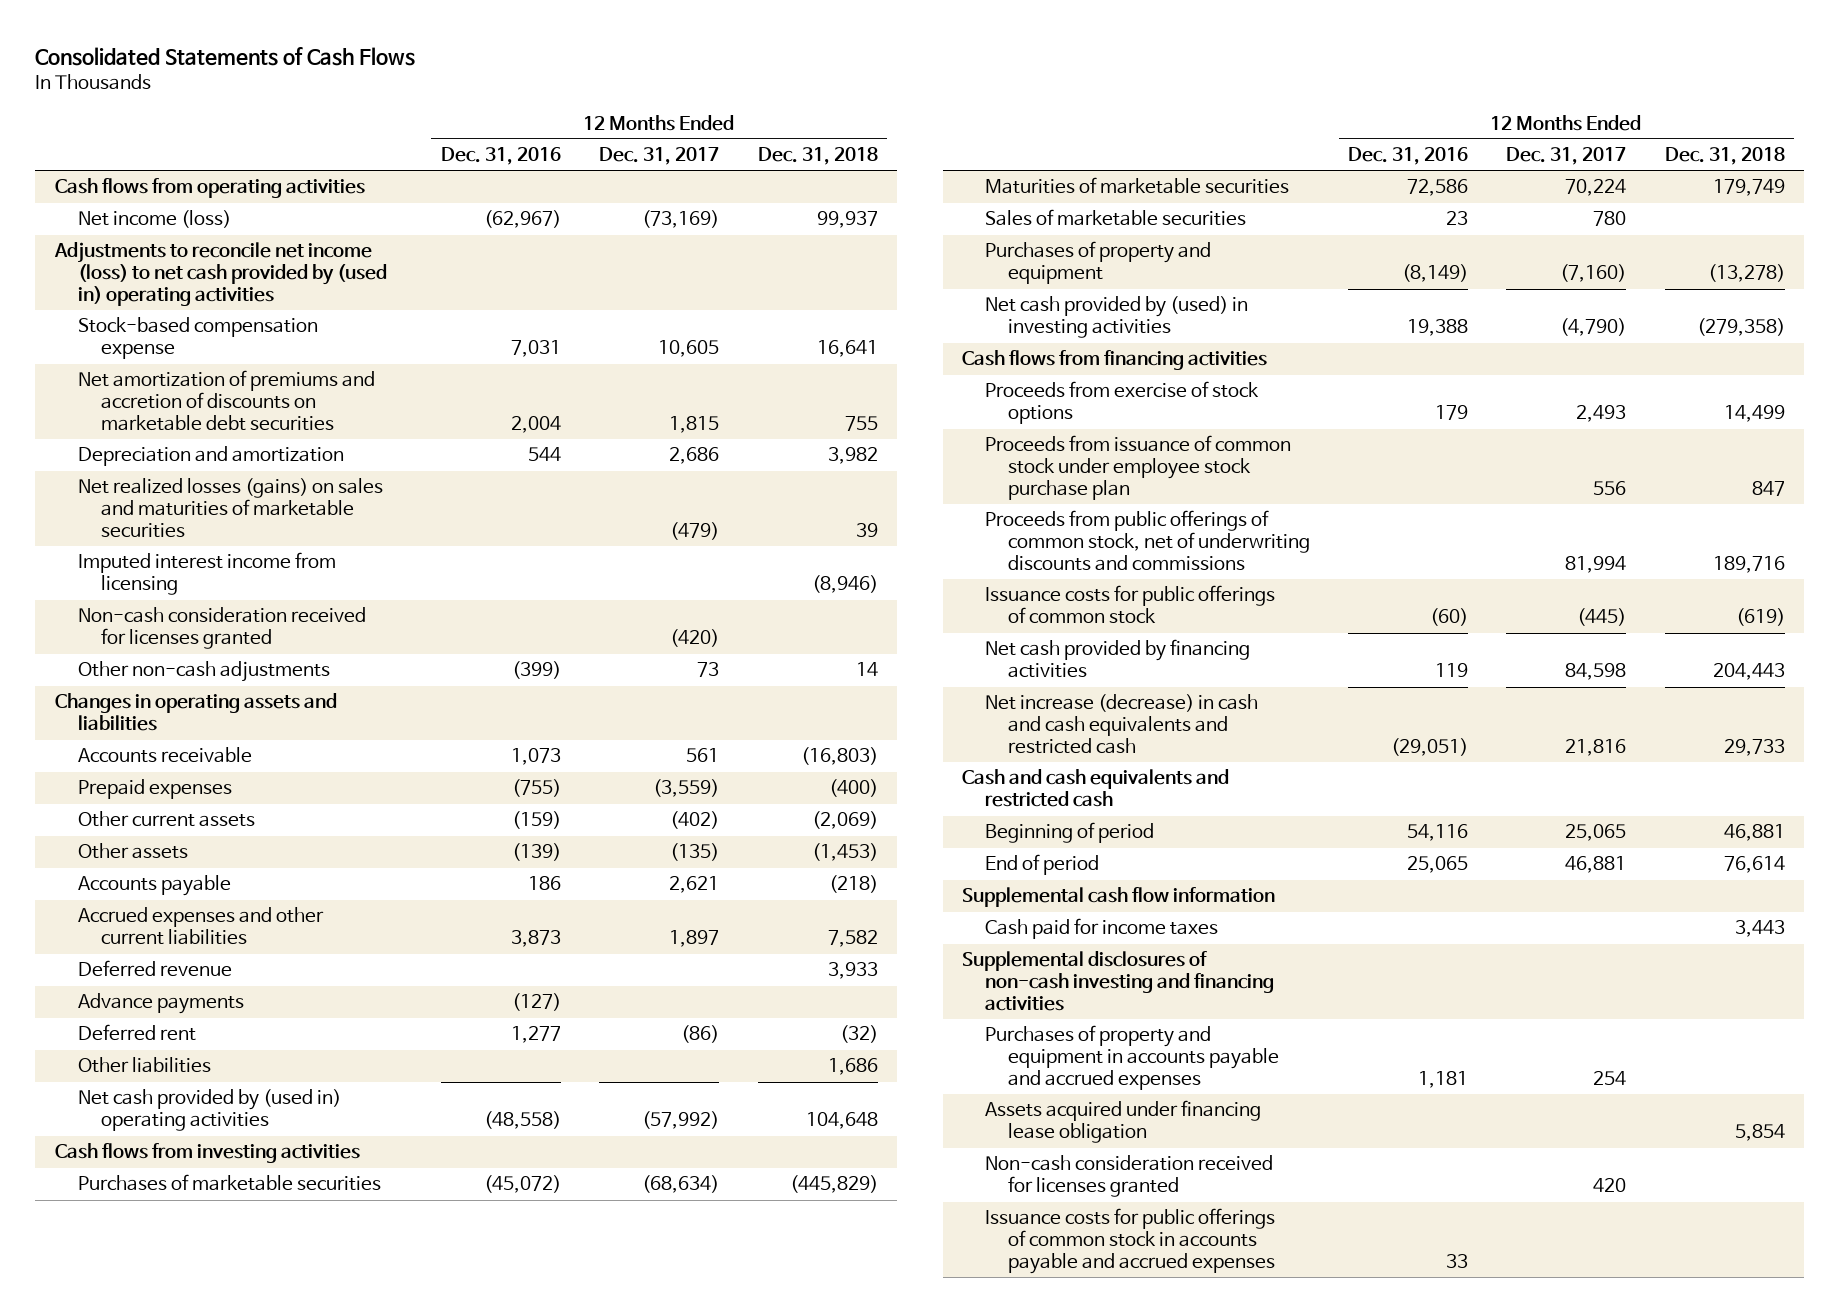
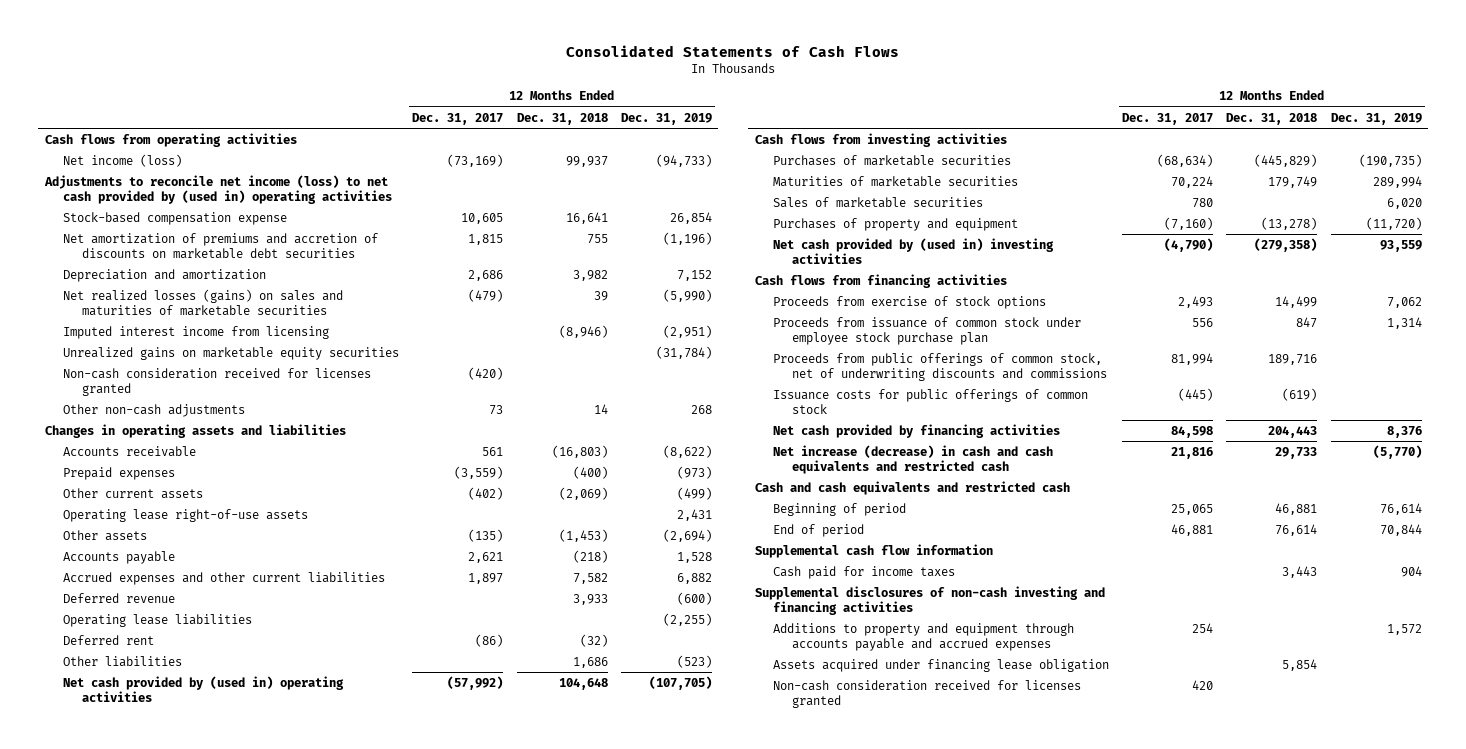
[440,147,561,166] Dec. 31, 2016 -> none
none -> [620,112,712,125] Dec. 31, 2019
none -> [63,346,400,360] Unrealized gains on marketable equity securities
none -> [63,508,309,522] Operating lease right-of-use assets
[77,993,244,1015] Advance payments -> none
none -> [63,613,253,627] Operating lease liabilities
[984,296,1248,339] Net cash provided by (used) in investing activities -> [773,237,1055,264] Net cash provided by (used in) investing activities
[984,1025,1279,1091] Purchases of property and equipment in accounts payable and accrued expenses -> [773,622,1075,651] Additions to property and equipment through accounts payable and accrued expenses
[984,1208,1275,1275] Issuance costs for public offerings of common stock in accounts payable and accrued expenses -> none

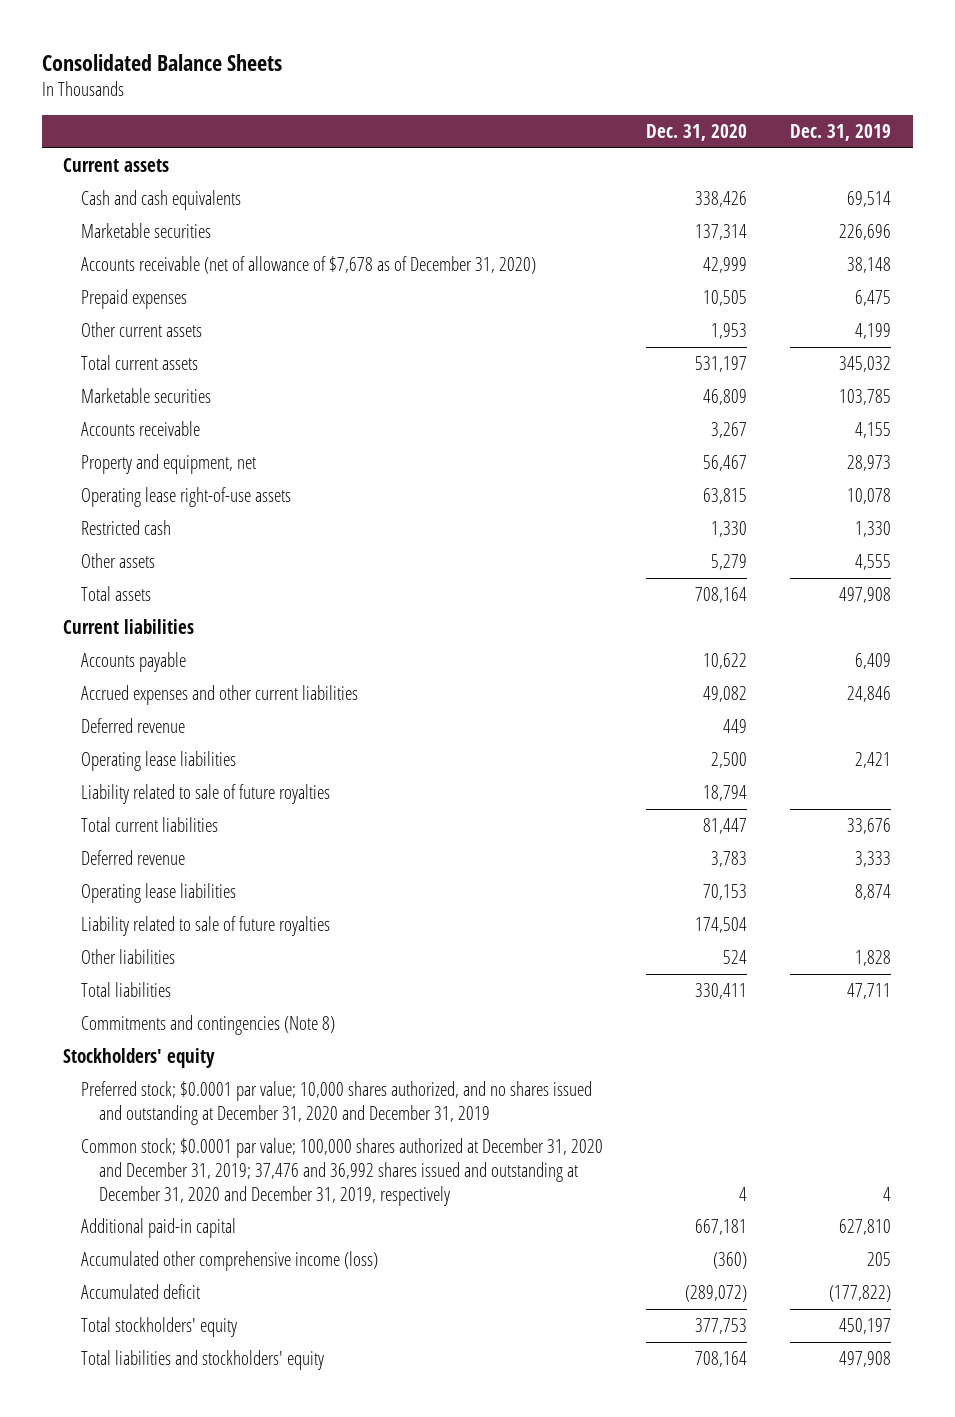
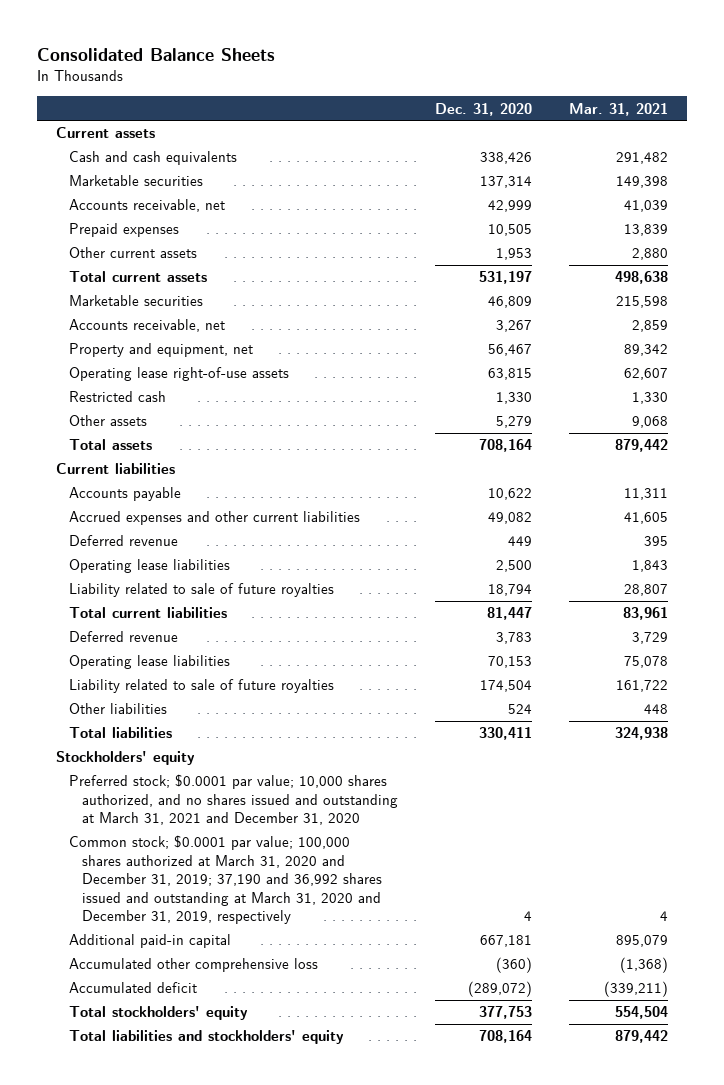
[790,123,892,141] Dec. 31, 2019 -> none
none -> [569,102,669,116] Mar. 31, 2021
[81,256,537,275] Accounts receivable (net of allowance of $7,678 as of December 31, 2020) -> [68,199,225,213] Accounts receivable, net
[81,421,201,437] Accounts receivable -> [68,319,225,333] Accounts receivable, net
[81,1015,336,1036] Commitments and contingencies (Note 8) -> none
[81,1081,593,1125] Preferred stock; $0.0001 par value; 10,000 shares authorized, and no shares issued and outstanding at December 31, 2020 and December 31, 2019 -> [68,774,398,826] Preferred stock; $0.0001 par value; 10,000 shares authorized, and no shares issued and outstanding at March 31, 2021 and December 31, 2020
[81,1138,604,1206] Common stock; $0.0001 par value; 100,000 shares authorized at December 31, 2020 and December 31, 2019; 37,476 and 36,992 shares issued and outstanding at December 31, 2020 and December 31, 2019, respectively -> [68,835,382,924] Common stock; $0.0001 par value; 100,000 shares authorized at March 31, 2020 and December 31, 2019; 37,190 and 36,992 shares issued and outstanding at March 31, 2020 and December 31, 2019, respectively
[81,1251,379,1272] Accumulated other comprehensive income (loss) -> [68,958,318,973] Accumulated other comprehensive loss

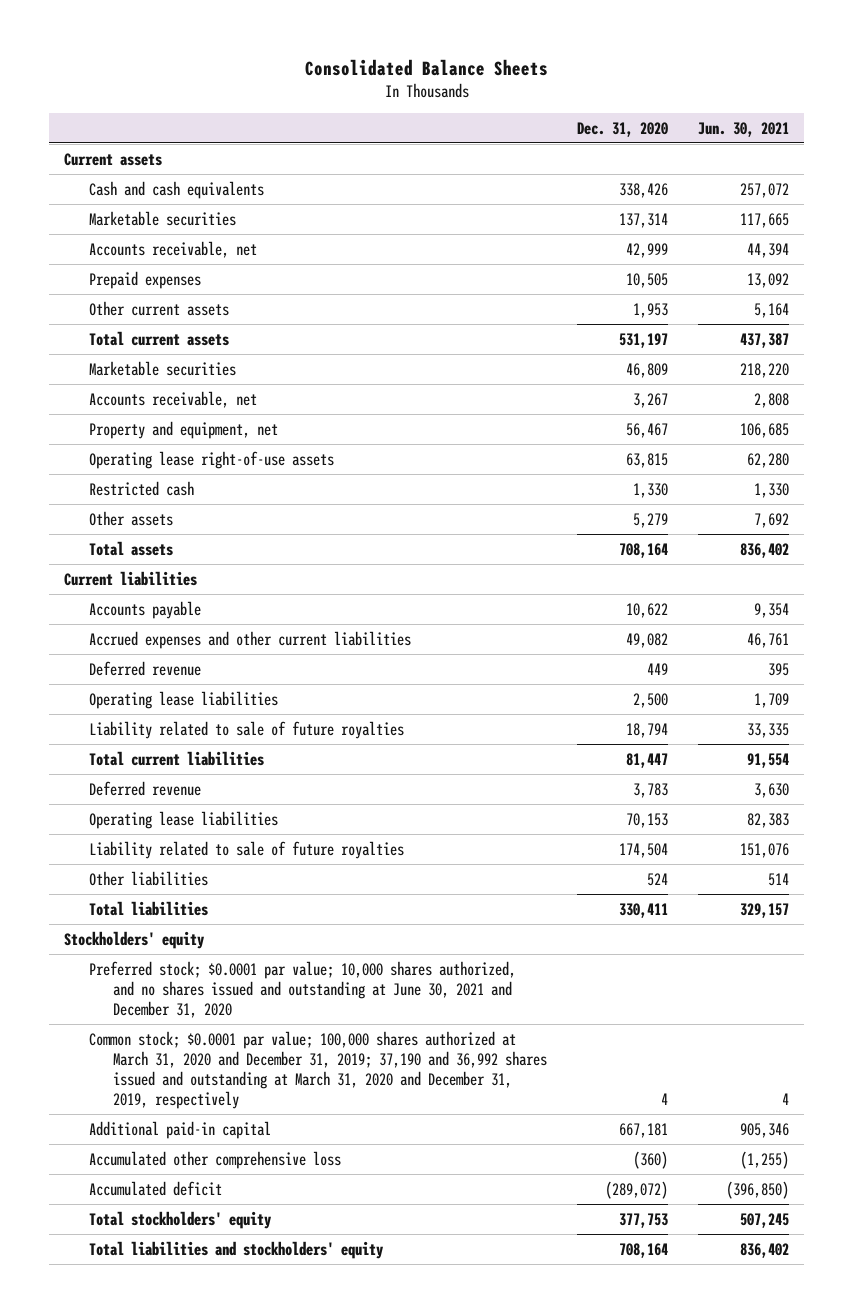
[569,102,669,116] Mar. 31, 2021 -> none
none -> [698,121,790,137] Jun. 30, 2021
[68,774,398,826] Preferred stock; $0.0001 par value; 10,000 shares authorized, and no shares issued and outstanding at March 31, 2021 and December 31, 2020 -> [88,960,516,1018] Preferred stock; $0.0001 par value; 10,000 shares authorized, and no shares issued and outstanding at June 30, 2021 and December 31, 2020

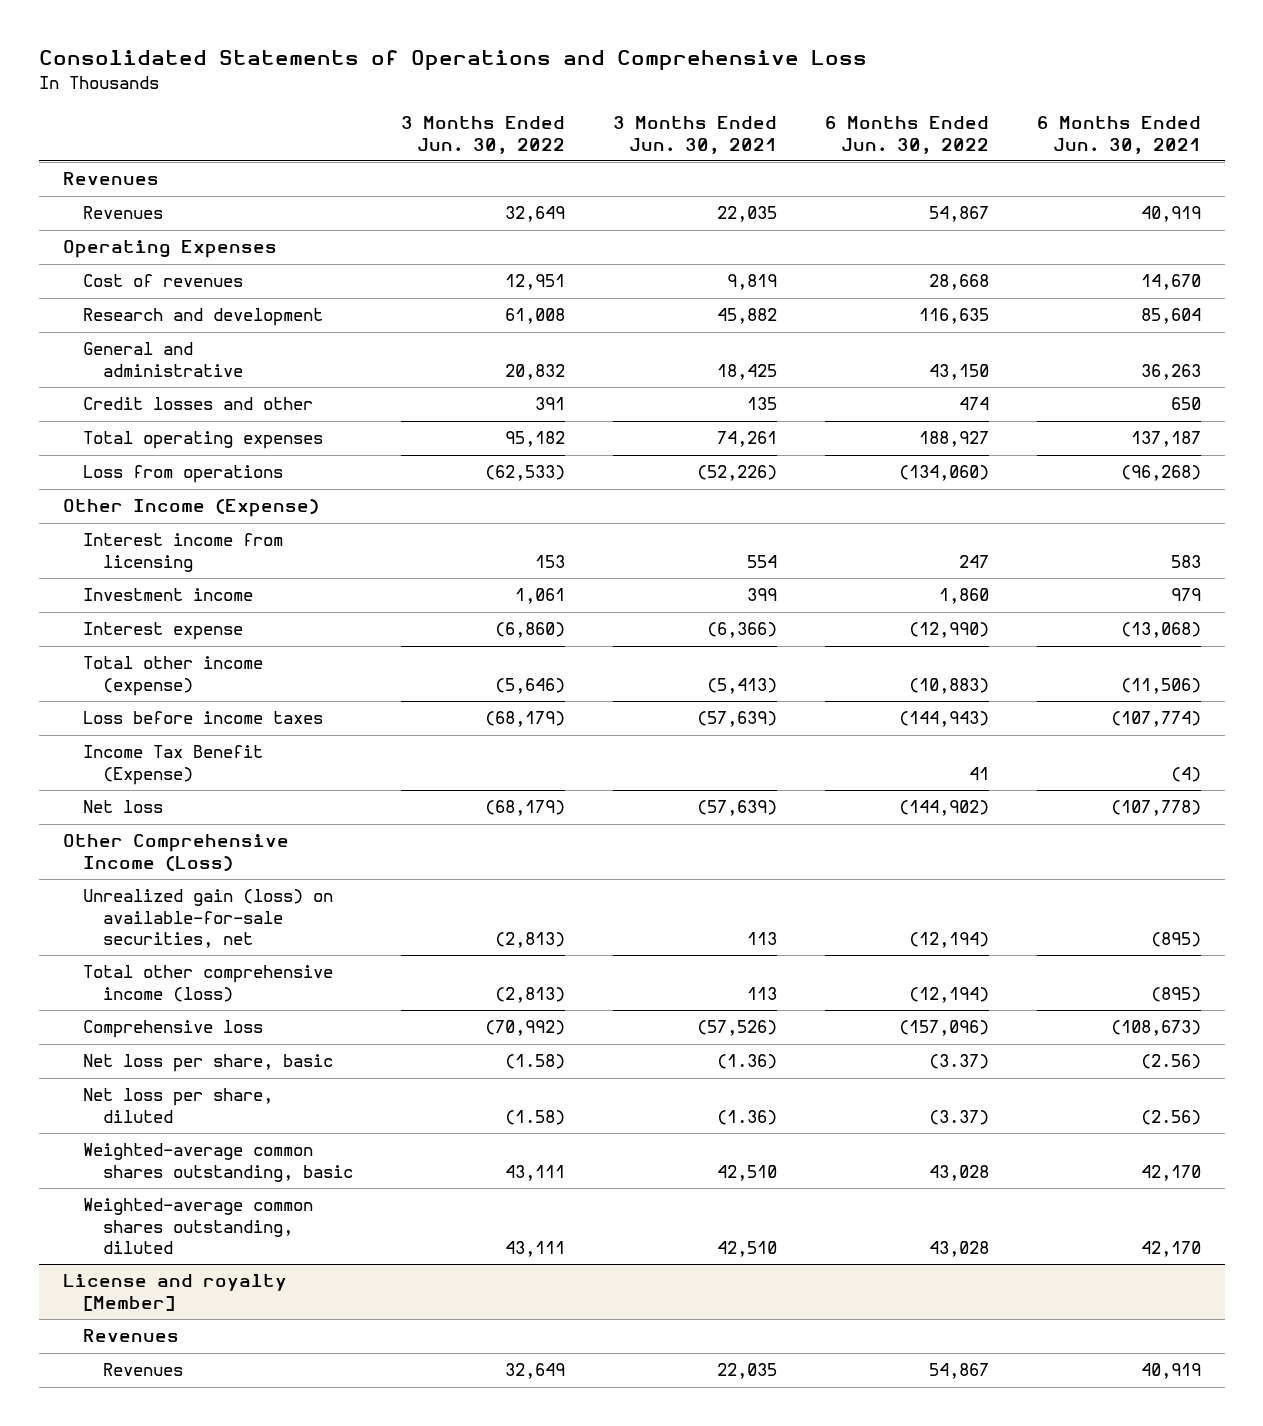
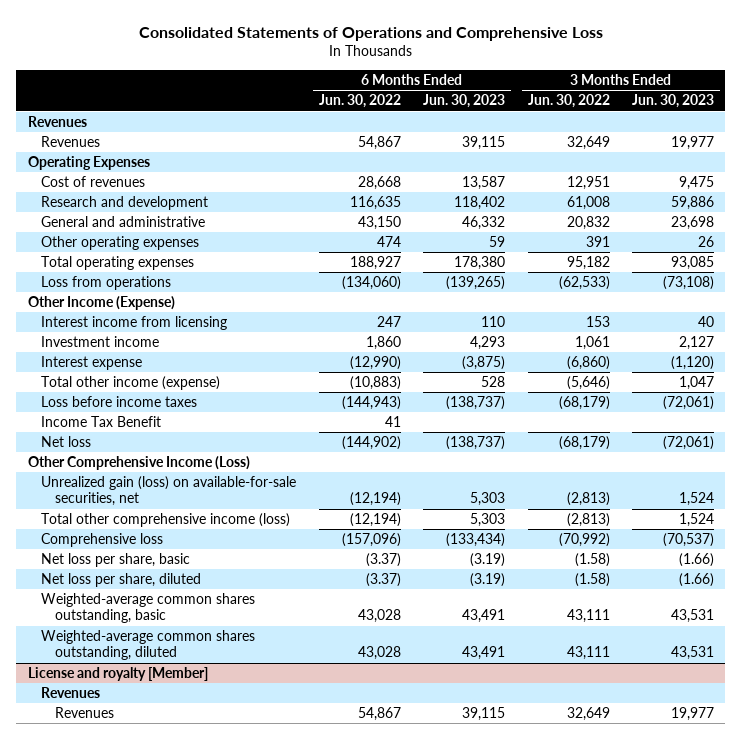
[612,116,777,154] 3 Months Ended Jun. 30, 2021 -> none
[1036,116,1201,154] 6 Months Ended Jun. 30, 2021 -> none
none -> [423,94,506,109] Jun. 30, 2023
none -> [632,94,715,109] Jun. 30, 2023
[82,397,313,411] Credit losses and other -> [41,236,200,251] Other operating expenses
[82,745,263,785] Income Tax Benefit (Expense) -> [41,416,162,428] Income Tax Benefit

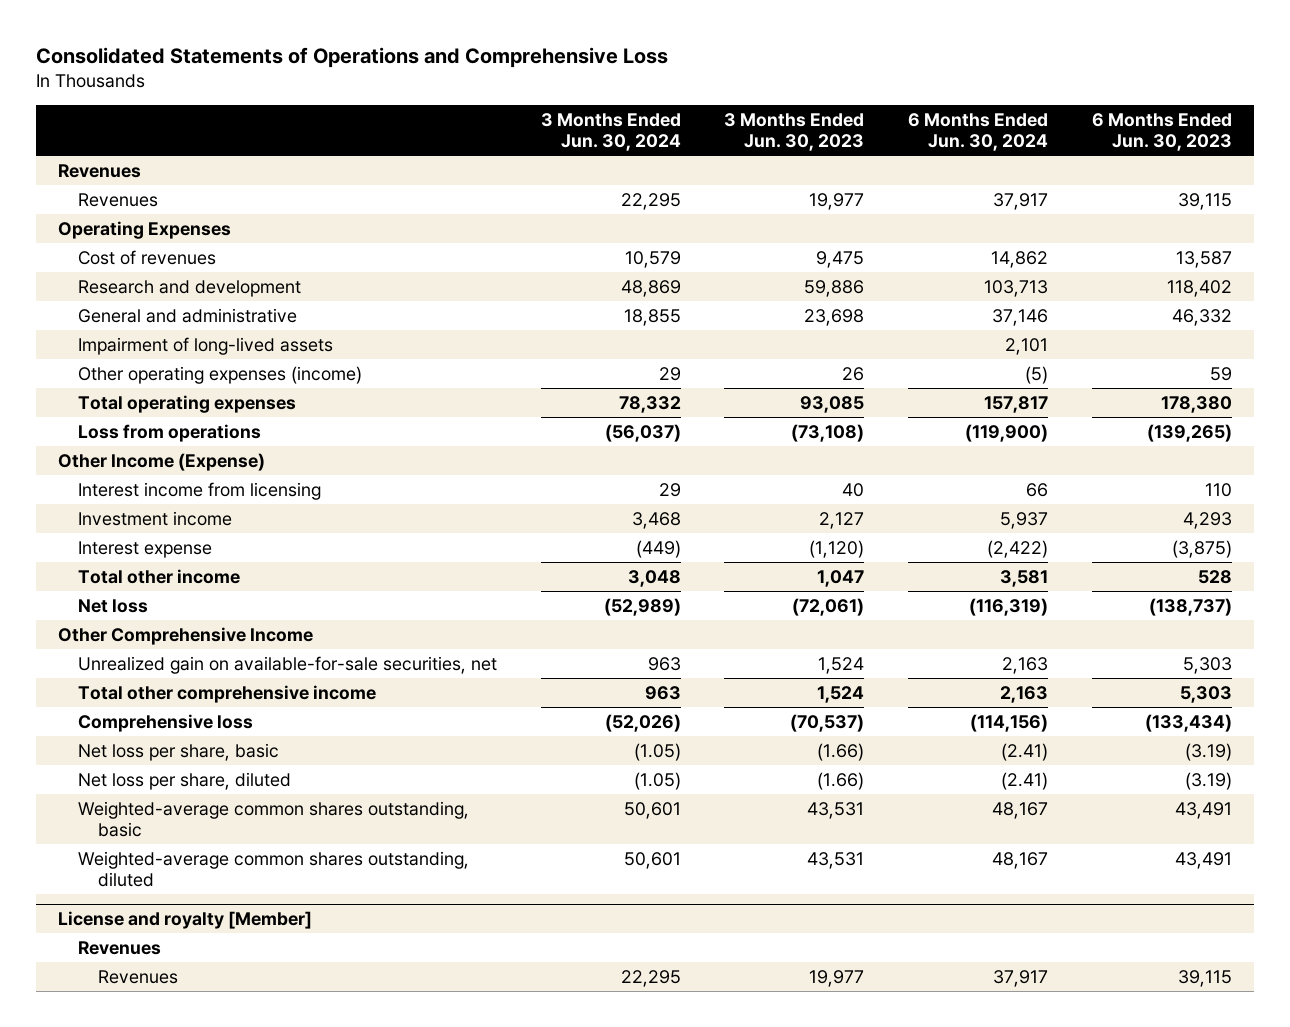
[318,94,401,109] Jun. 30, 2022 -> none
[527,94,610,109] Jun. 30, 2022 -> none
none -> [540,112,681,152] 3 Months Ended Jun. 30, 2024
none -> [908,112,1049,152] 6 Months Ended Jun. 30, 2024
none -> [77,336,333,355] Impairment of long-lived assets
[41,236,200,251] Other operating expenses -> [77,365,362,384] Other operating expenses (income)
[41,396,198,408] Loss before income taxes -> none
[41,416,162,428] Income Tax Benefit -> none
[41,376,221,391] Total other income (expense) -> [77,568,240,584] Total other income
[27,456,250,471] Other Comprehensive Income (Loss) -> [57,626,313,645] Other Comprehensive Income
[41,476,297,507] Unrealized gain (loss) on available-for-sale securities, net -> [77,655,497,674] Unrealized gain on available-for-sale securities, net
[41,513,291,528] Total other comprehensive income (loss) -> [77,684,376,703] Total other comprehensive income

